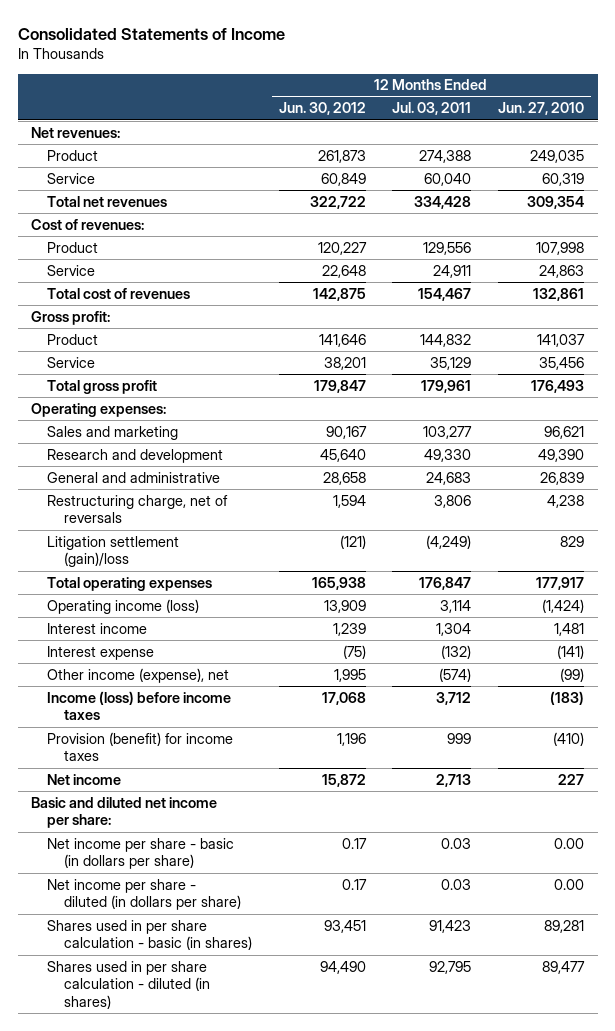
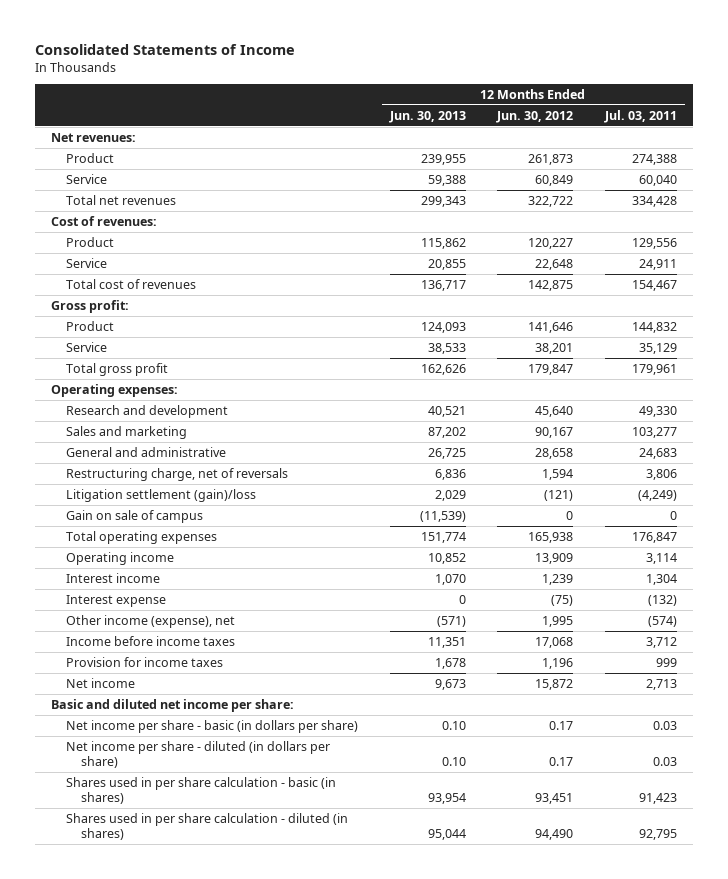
[498,102,585,116] Jun. 27, 2010 -> none
none -> [388,110,466,123] Jun. 30, 2013
[47,425,179,440] Sales and marketing -> [65,425,187,439] Sales and marketing
none -> [65,509,203,523] Gain on sale of campus
[47,598,200,614] Operating income (loss) -> [65,551,174,565] Operating income
[47,690,232,721] Income (loss) before income taxes -> [65,635,235,646] Income before income taxes
[47,731,234,762] Provision (benefit) for income taxes -> [65,656,223,667] Provision for income taxes

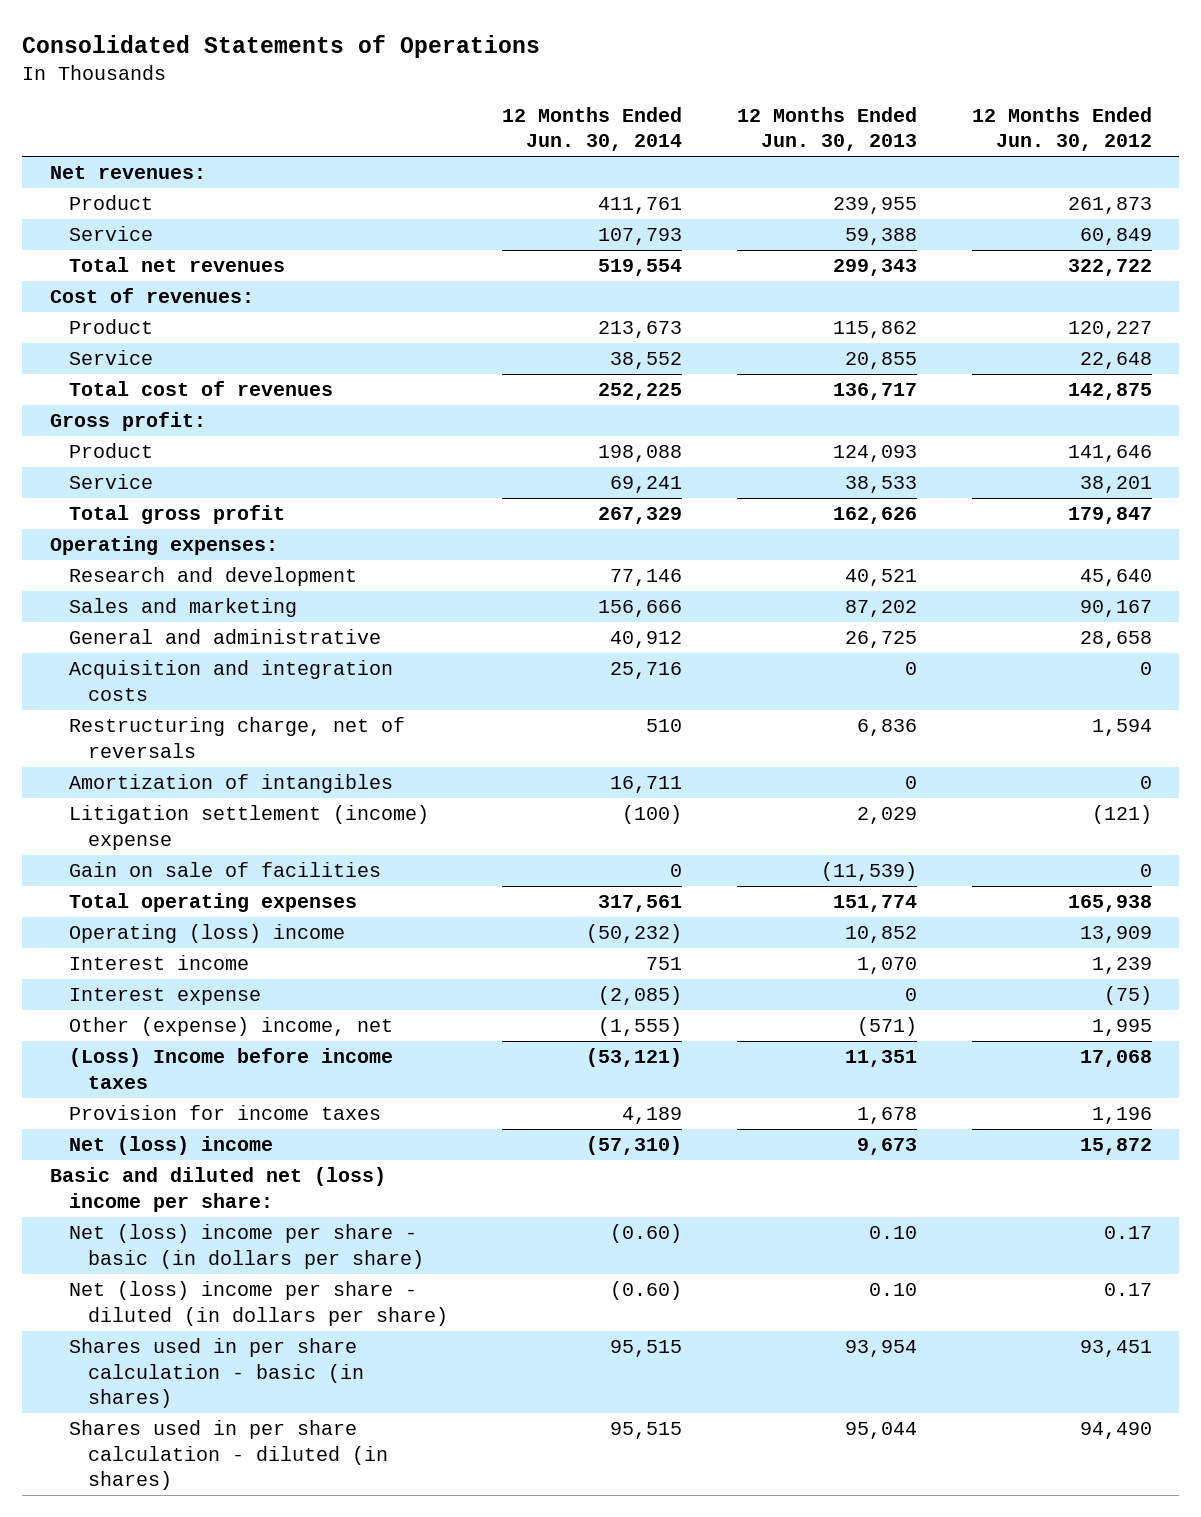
[35,43,296,55] Consolidated Statements of Income -> [22,35,541,59] Consolidated Statements of Operations
[604,109,678,123] Jul. 03, 2011 -> none
none -> [502,106,683,152] 12 Months Ended Jun. 30, 2014
none -> [68,660,393,701] Acquisition and integration costs
none -> [68,774,393,794] Amortization of intangibles
[65,488,256,502] Litigation settlement (gain)/loss -> [68,805,429,850] Litigation settlement (income) expense
[65,509,203,523] Gain on sale of campus -> [68,862,381,878] Gain on sale of facilities
[65,551,174,565] Operating income -> [68,924,345,944] Operating (loss) income
[65,614,235,628] Other income (expense), net -> [68,1017,393,1037] Other (expense) income, net
[65,635,235,646] Income before income taxes -> [68,1048,393,1089] (Loss) Income before income taxes
[65,677,135,688] Net income -> [68,1136,273,1156] Net (loss) income
[50,698,294,712] Basic and diluted net income per share: -> [49,1167,386,1212] Basic and diluted net (loss) income per share:
[65,719,358,733] Net income per share - basic (in dollars per share) -> [68,1224,424,1269] Net (loss) income per share - basic (in dollars per share)
[65,740,330,768] Net income per share - diluted (in dollars per share) -> [68,1281,448,1326] Net (loss) income per share - diluted (in dollars per share)

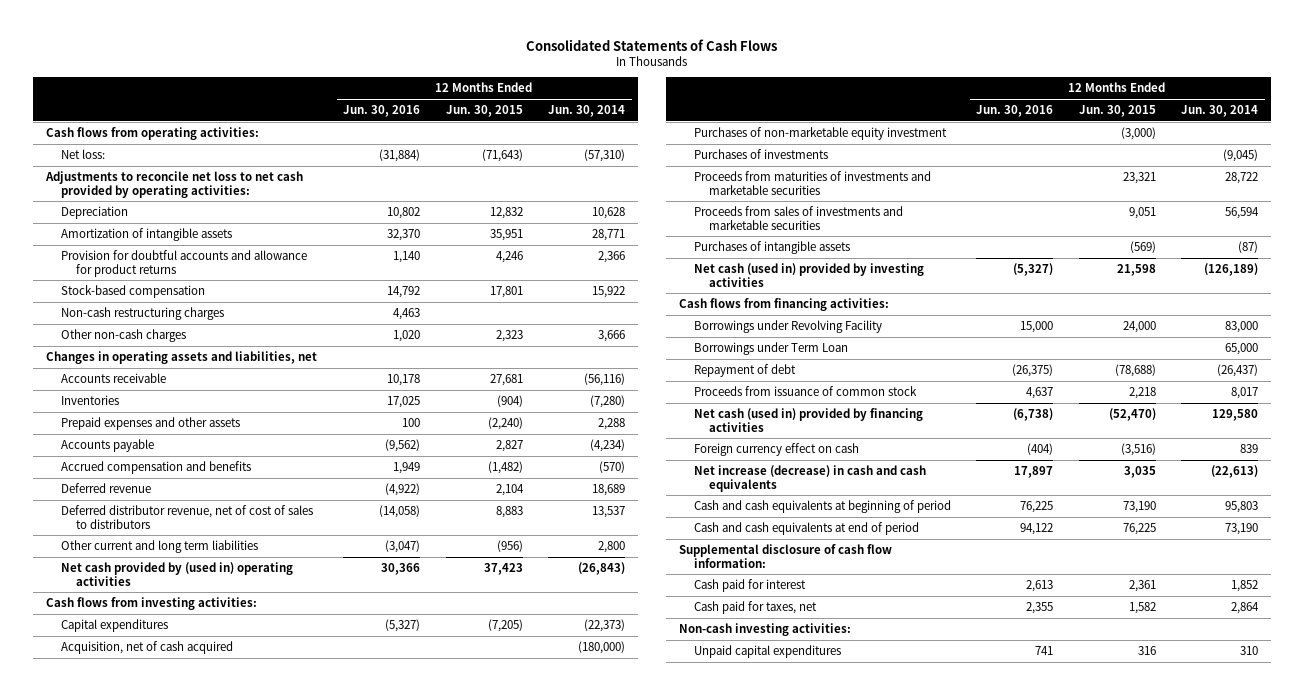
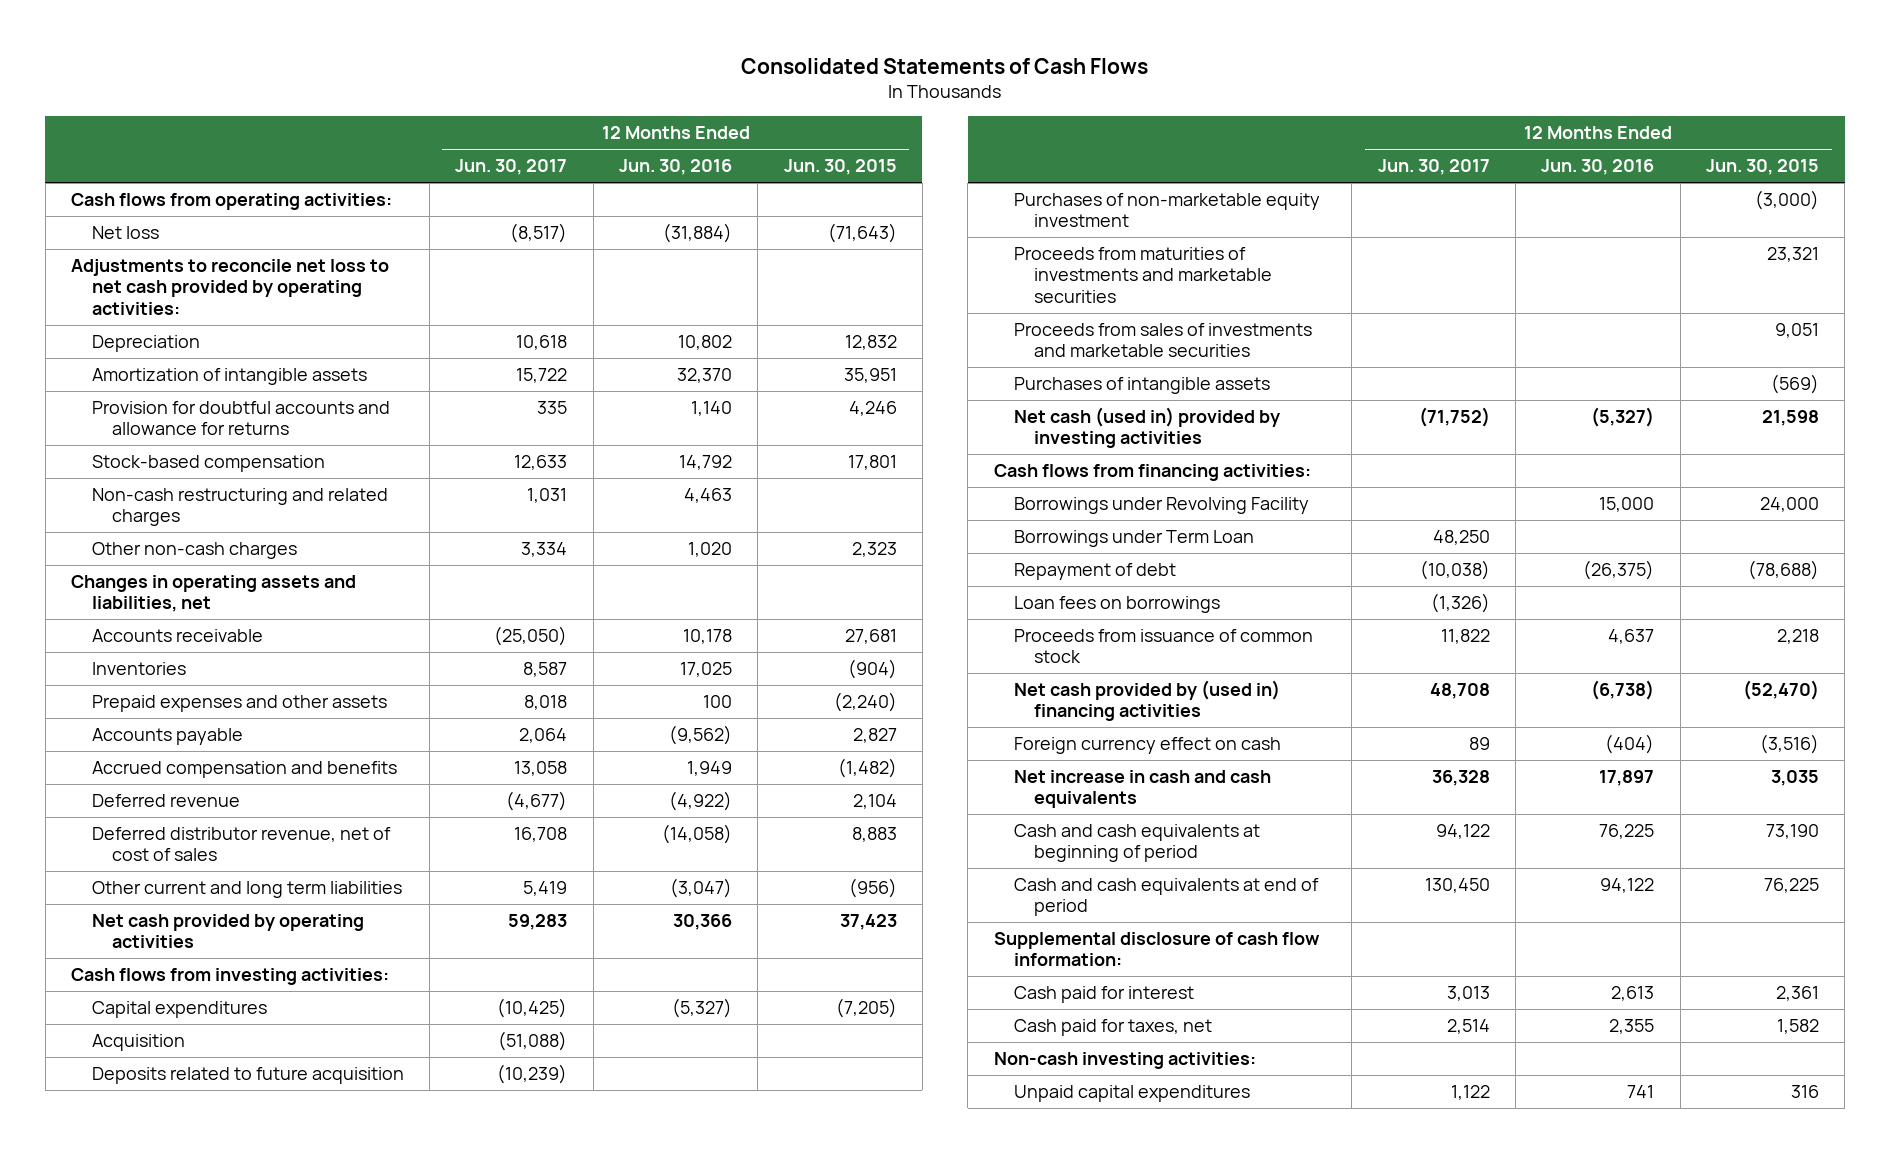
[548,105,626,118] Jun. 30, 2014 -> none
none -> [455,159,568,176] Jun. 30, 2017
[60,149,105,160] Net loss: -> [91,226,159,240] Net loss
[60,250,307,277] Provision for doubtful accounts and allowance for product returns -> [91,401,390,436] Provision for doubtful accounts and allowance for returns
[60,307,224,321] Non-cash restructuring charges -> [91,488,388,527] Non-cash restructuring and related charges
[60,505,313,529] Deferred distributor revenue, net of cost of sales to distributors -> [91,827,391,862] Deferred distributor revenue, net of cost of sales
[60,562,293,586] Net cash provided by (used in) operating activities -> [91,914,364,949] Net cash provided by operating activities
[60,641,233,655] Acquisition, net of cash acquired -> none
none -> [91,1034,185,1052] Acquisition
none -> [91,1067,404,1085] Deposits related to future acquisition
[694,149,829,160] Purchases of investments -> none
none -> [1013,596,1220,614] Loan fees on borrowings
[694,408,924,432] Net cash (used in) provided by financing activities -> [1013,680,1280,722] Net cash provided by (used in) financing activities
[694,465,927,492] Net increase (decrease) in cash and cash equivalents -> [1013,770,1271,809] Net increase in cash and cash equivalents

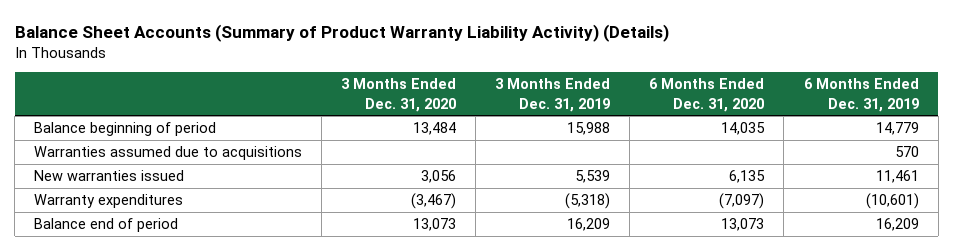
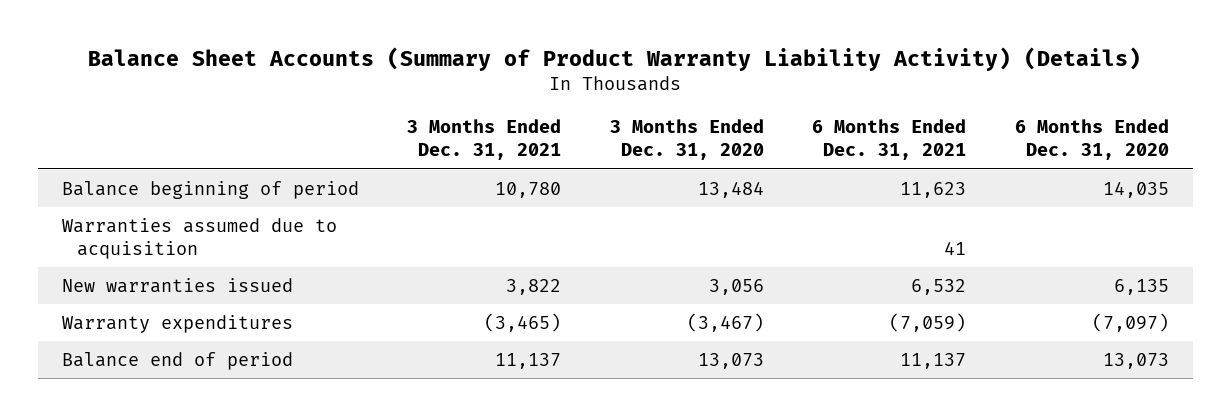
[495,78,611,112] 3 Months Ended Dec. 31, 2019 -> none
[803,78,919,112] 6 Months Ended Dec. 31, 2019 -> none
none -> [407,119,562,161] 3 Months Ended Dec. 31, 2021
none -> [812,119,967,161] 6 Months Ended Dec. 31, 2021
[34,146,303,161] Warranties assumed due to acquisitions -> [61,217,337,260] Warranties assumed due to acquisition

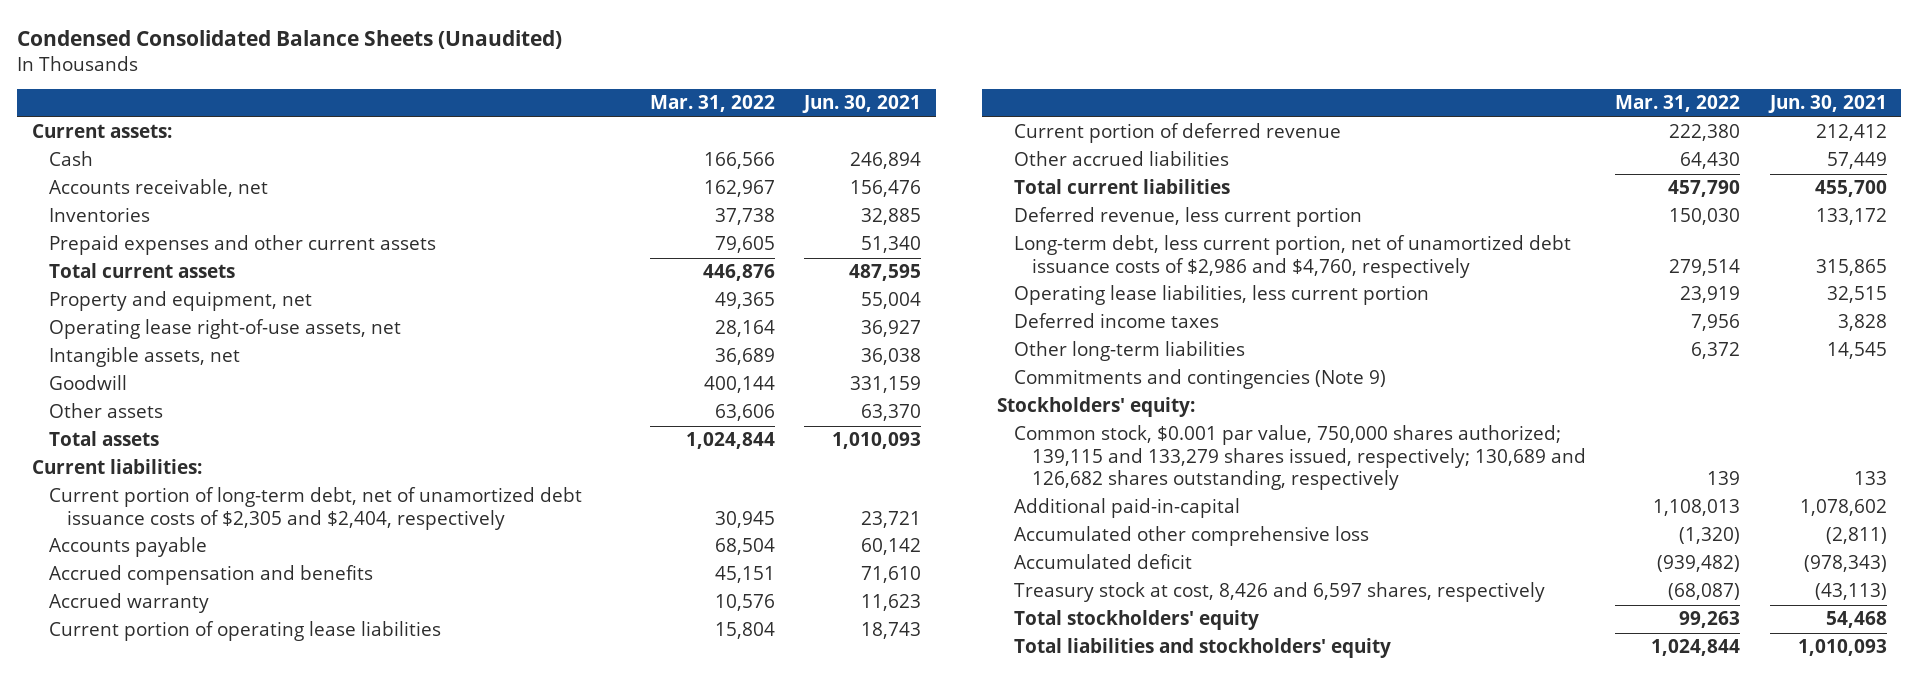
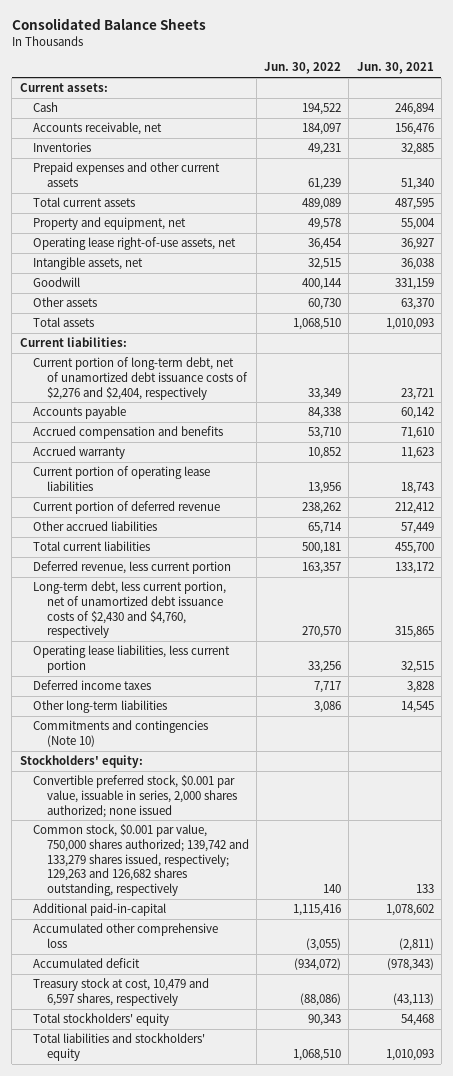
[17,29,563,49] Condensed Consolidated Balance Sheets (Unaudited) -> [11,17,206,30] Consolidated Balance Sheets
[650,95,776,113] Mar. 31, 2022 -> none
none -> [264,62,342,75] Jun. 30, 2022
[49,487,583,530] Current portion of long-term debt, net of unamortized debt issuance costs of $2,305 and $2,404, respectively -> [33,357,248,400] Current portion of long-term debt, net of unamortized debt issuance costs of $2,276 and $2,404, respectively
[1014,235,1572,278] Long-term debt, less current portion, net of unamortized debt issuance costs of $2,986 and $4,760, respectively -> [33,581,227,639] Long-term debt, less current portion, net of unamortized debt issuance costs of $2,430 and $4,760, respectively
[1014,369,1387,390] Commitments and contingencies (Note 9) -> [33,720,209,747] Commitments and contingencies (Note 10)
none -> [33,775,237,818] Convertible preferred stock, $0.001 par value, issuable in series, 2,000 shares authorized; none issued
[1014,425,1586,491] Common stock, $0.001 par value, 750,000 shares authorized; 139,115 and 133,279 shares issued, respectively; 130,689 and 126,682 shares outstanding, respectively -> [33,824,249,896] Common stock, $0.001 par value, 750,000 shares authorized; 139,742 and 133,279 shares issued, respectively; 129,263 and 126,682 shares outstanding, respectively
[1014,582,1546,603] Treasury stock at cost, 8,426 and 6,597 shares, respectively -> [33,978,210,1006] Treasury stock at cost, 10,479 and 6,597 shares, respectively

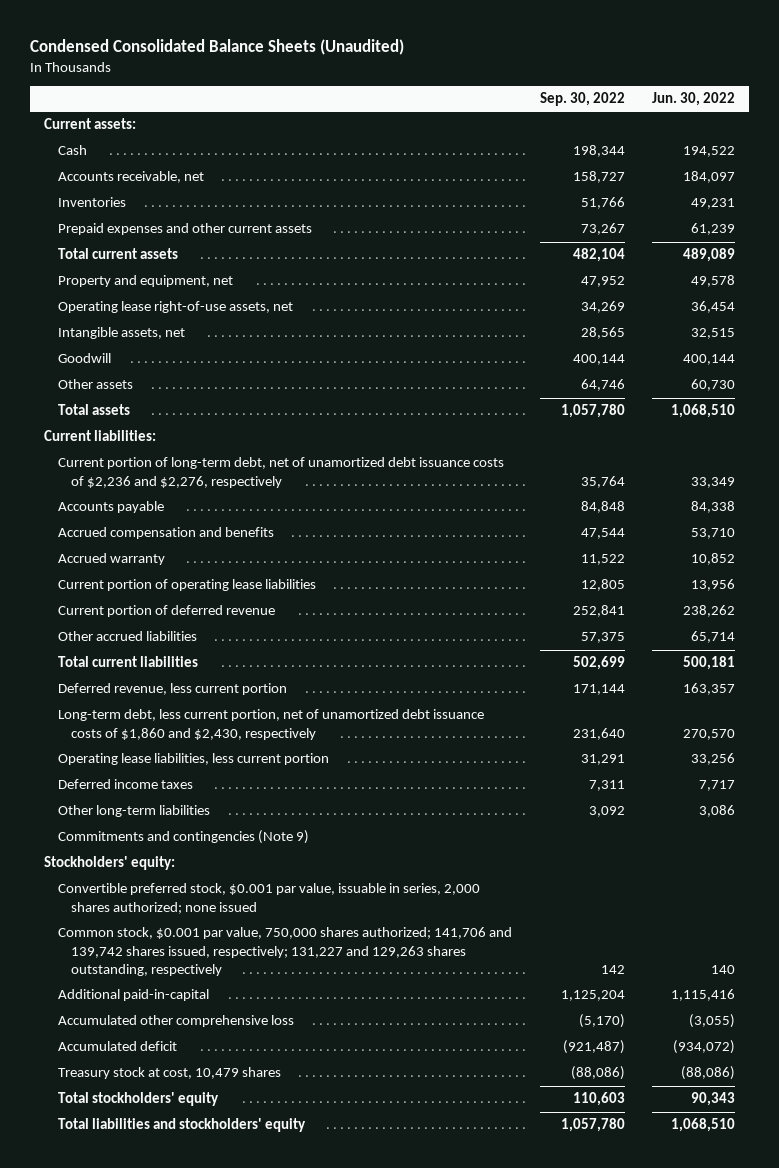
[11,17,206,30] Consolidated Balance Sheets -> [30,39,405,56] Condensed Consolidated Balance Sheets (Unaudited)
[356,62,434,75] Jun. 30, 2021 -> none
none -> [539,92,625,107] Sep. 30, 2022
[33,357,248,400] Current portion of long-term debt, net of unamortized debt issuance costs of $2,276 and $2,404, respectively -> [57,457,504,488] Current portion of long-term debt, net of unamortized debt issuance costs of $2,236 and $2,276, respectively
[33,581,227,639] Long-term debt, less current portion, net of unamortized debt issuance costs of $2,430 and $4,760, respectively -> [57,709,484,740] Long-term debt, less current portion, net of unamortized debt issuance costs of $1,860 and $2,430, respectively
[33,720,209,747] Commitments and contingencies (Note 10) -> [57,830,309,845] Commitments and contingencies (Note 9)
[33,824,249,896] Common stock, $0.001 par value, 750,000 shares authorized; 139,742 and 133,279 shares issued, respectively; 129,263 and 126,682 shares outstanding, respectively -> [57,927,512,976] Common stock, $0.001 par value, 750,000 shares authorized; 141,706 and 139,742 shares issued, respectively; 131,227 and 129,263 shares outstanding, respectively
[33,978,210,1006] Treasury stock at cost, 10,479 and 6,597 shares, respectively -> [57,1067,281,1080] Treasury stock at cost, 10,479 shares

